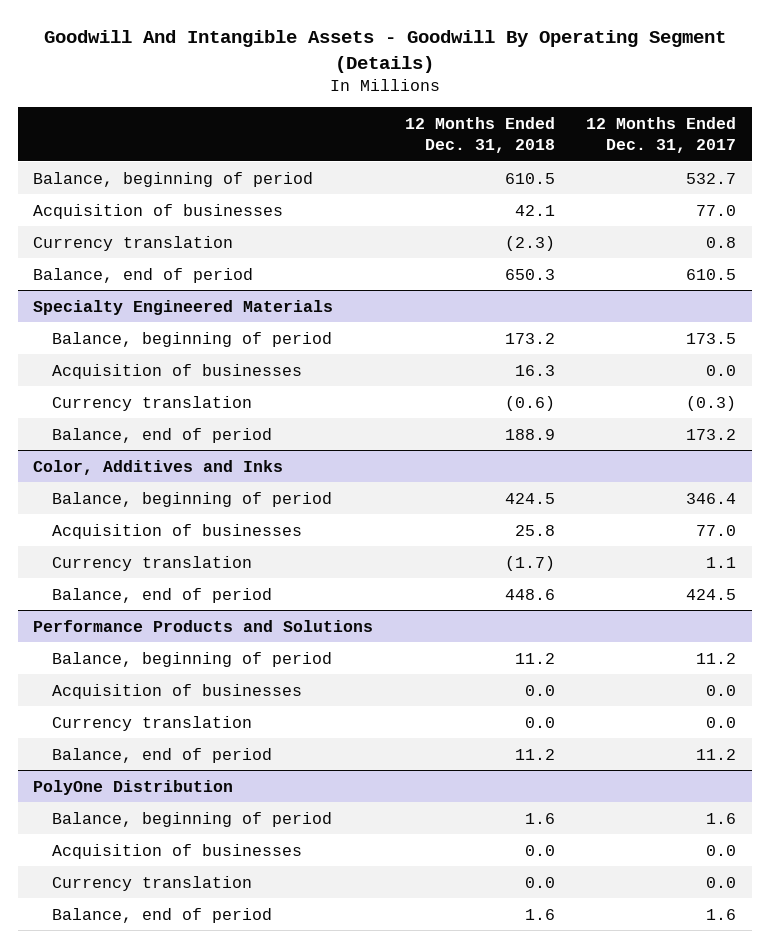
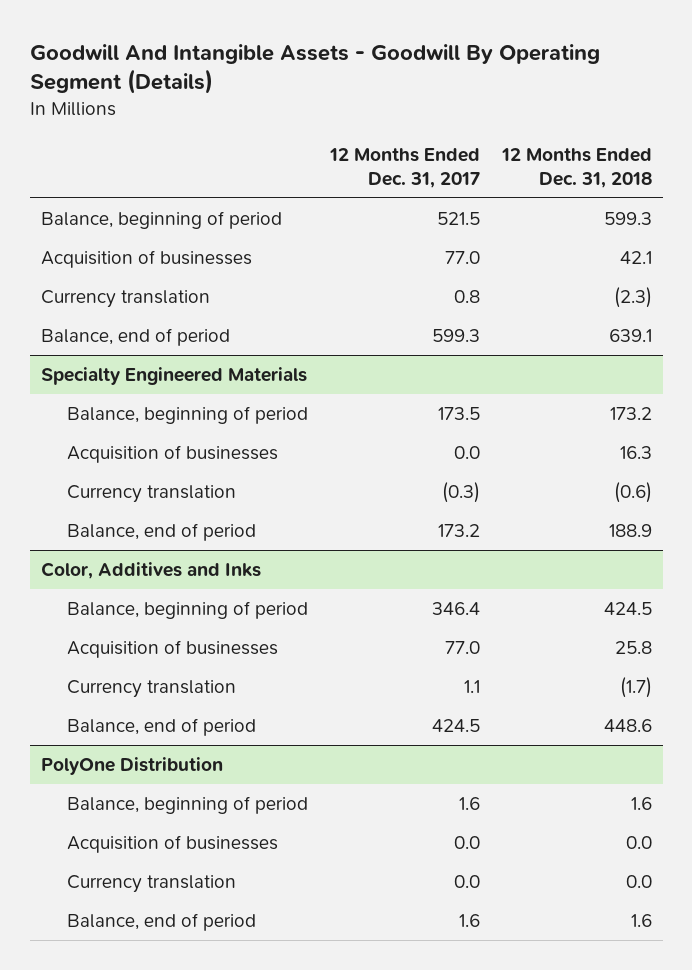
[504,172,555,184] 610.5 -> [603,212,652,226] 599.3
[686,172,737,184] 532.7 -> [436,212,480,226] 521.5
[504,268,555,280] 650.3 -> [608,329,652,343] 639.1
[686,268,737,280] 610.5 -> [431,329,480,343] 599.3
[33,619,374,632] Performance Products and Solutions -> none
[52,651,333,667] Balance, beginning of period -> none
[52,683,303,699] Acquisition of businesses -> none
[52,715,253,731] Currency translation -> none
[52,747,273,763] Balance, end of period -> none

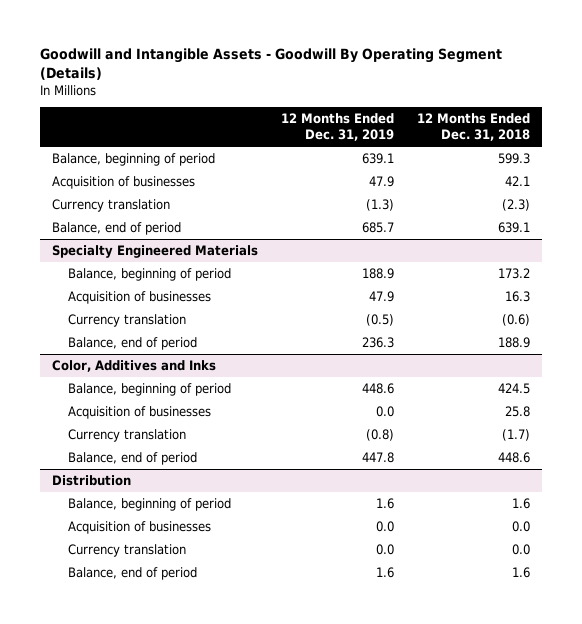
[29,43,600,95] Goodwill And Intangible Assets - Goodwill By Operating Segment (Details) -> [39,48,502,81] Goodwill and Intangible Assets - Goodwill By Operating Segment (Details)
[328,147,480,188] 12 Months Ended Dec. 31, 2017 -> none
none -> [280,113,394,142] 12 Months Ended Dec. 31, 2019
[40,757,223,776] PolyOne Distribution -> [51,475,131,487] Distribution

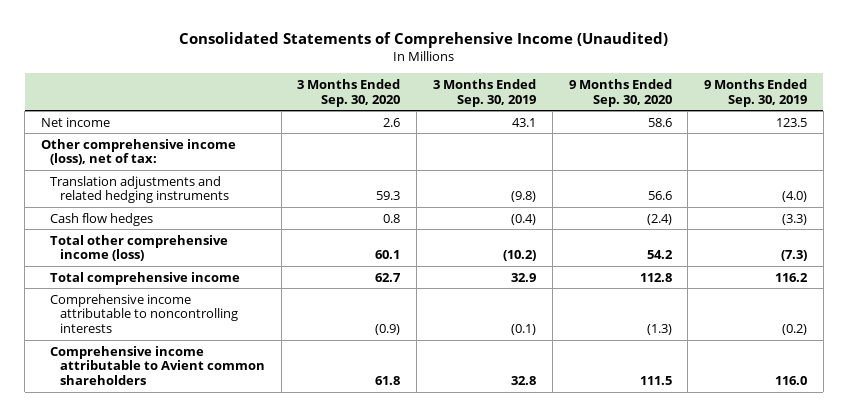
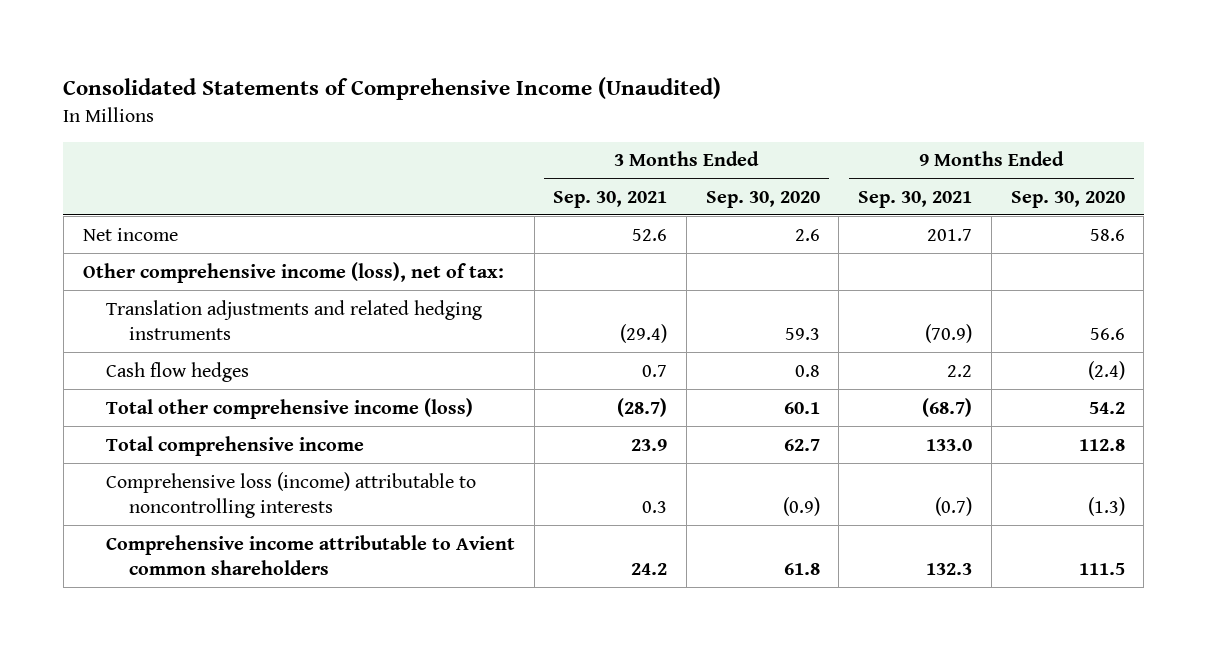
[433,78,537,107] 3 Months Ended Sep. 30, 2019 -> none
[704,78,808,107] 9 Months Ended Sep. 30, 2019 -> none
none -> [553,190,668,208] Sep. 30, 2021
none -> [858,190,973,208] Sep. 30, 2021
[50,293,238,334] Comprehensive income attributable to noncontrolling interests -> [105,471,476,518] Comprehensive loss (income) attributable to noncontrolling interests

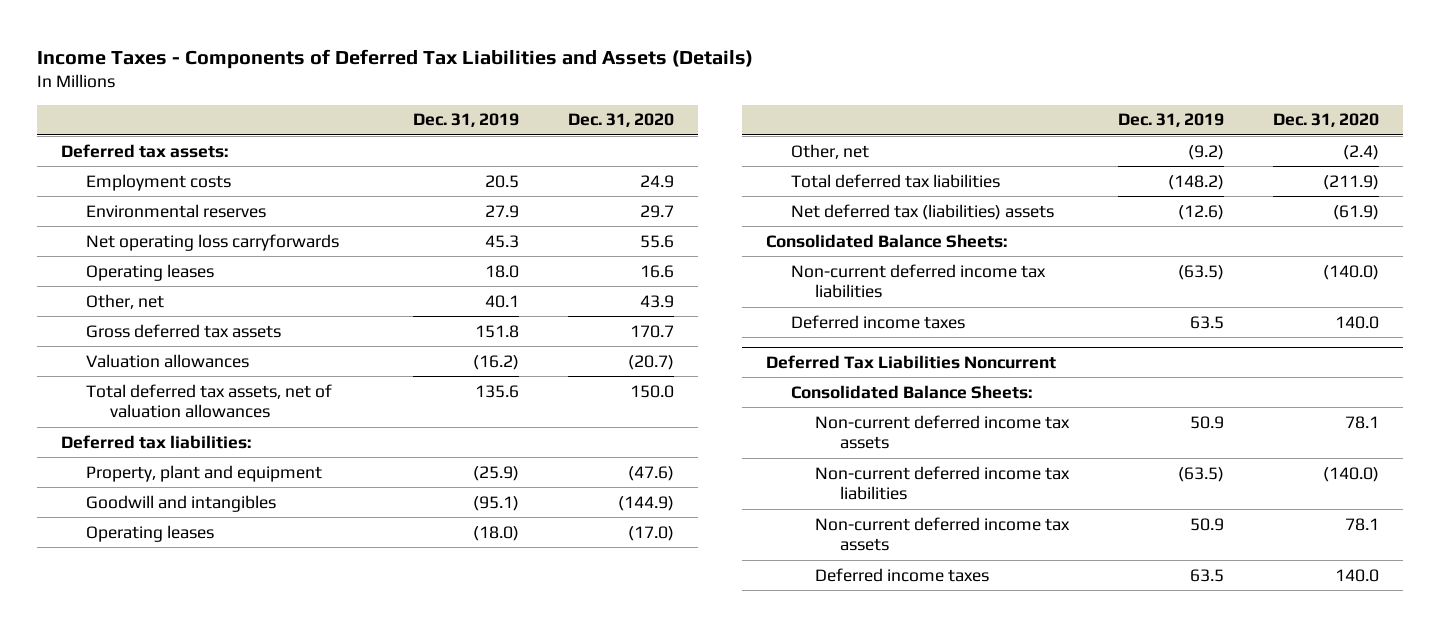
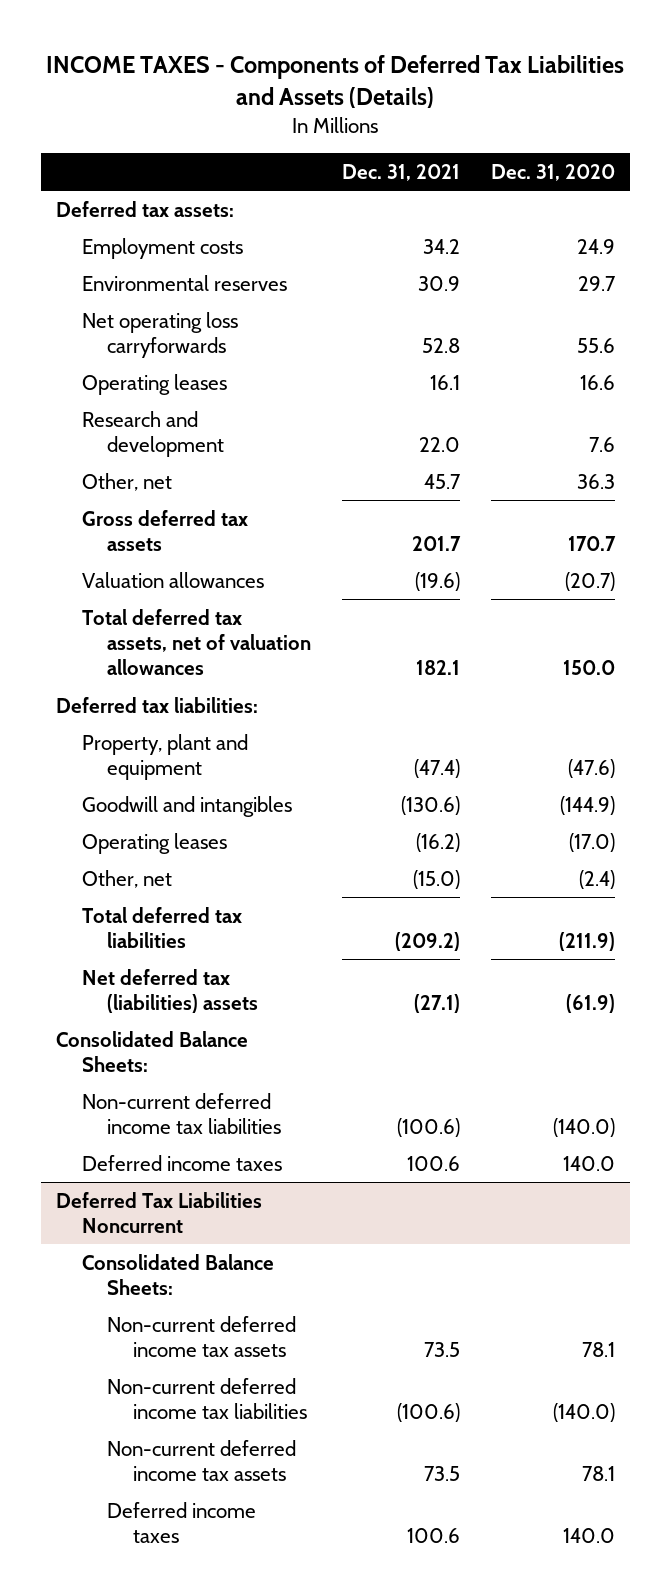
[36,48,753,69] Income Taxes - Components of Deferred Tax Liabilities and Assets (Details) -> [46,54,625,108] INCOME TAXES - Components of Deferred Tax Liabilities and Assets (Details)
[413,113,520,128] Dec. 31, 2019 -> none
none -> [342,164,461,182] Dec. 31, 2021
none -> [81,410,225,458] Research and development
[639,294,674,308] 43.9 -> [576,473,615,489] 36.3

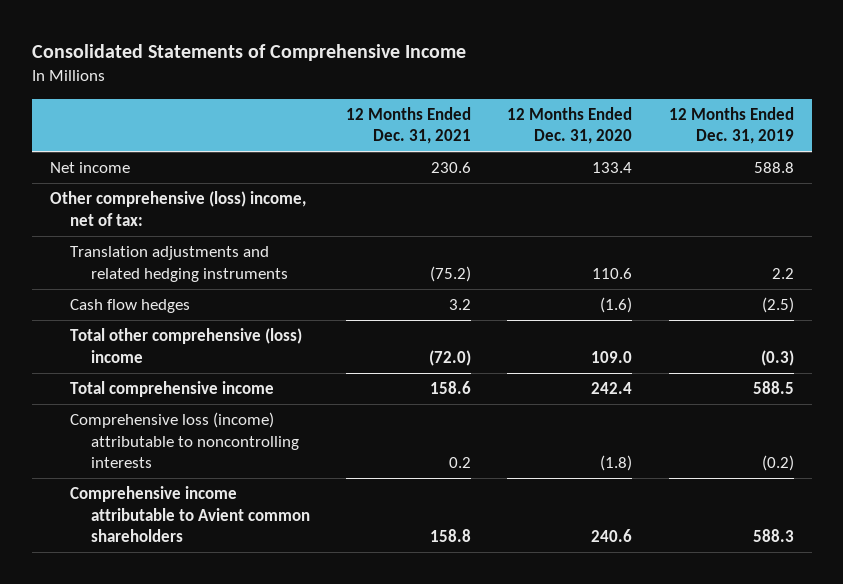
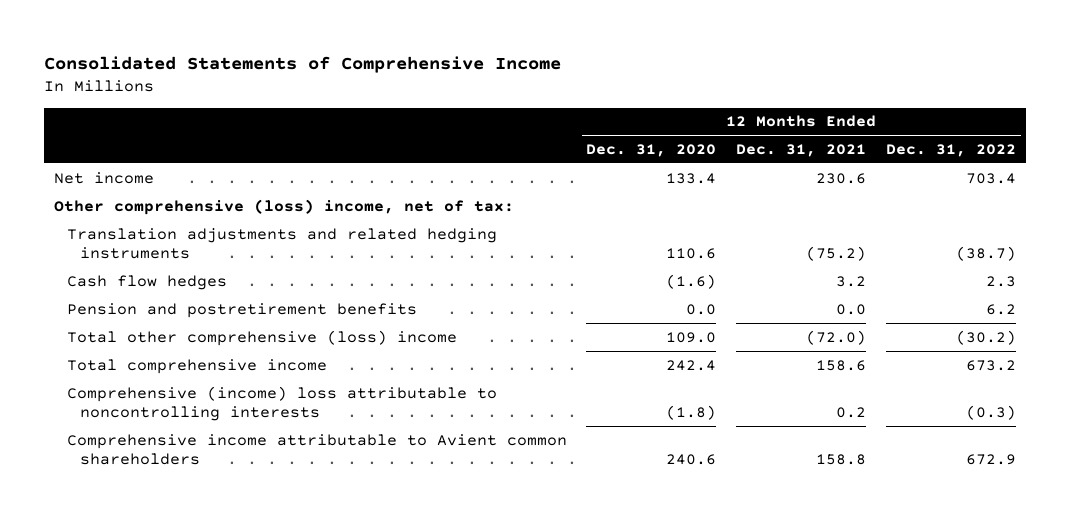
[668,106,794,145] 12 Months Ended Dec. 31, 2019 -> none
none -> [886,143,1017,157] Dec. 31, 2022
none -> [66,302,417,318] Pension and postretirement benefits
[70,412,299,468] Comprehensive loss (income) attributable to noncontrolling interests -> [66,385,497,421] Comprehensive (income) loss attributable to noncontrolling interests

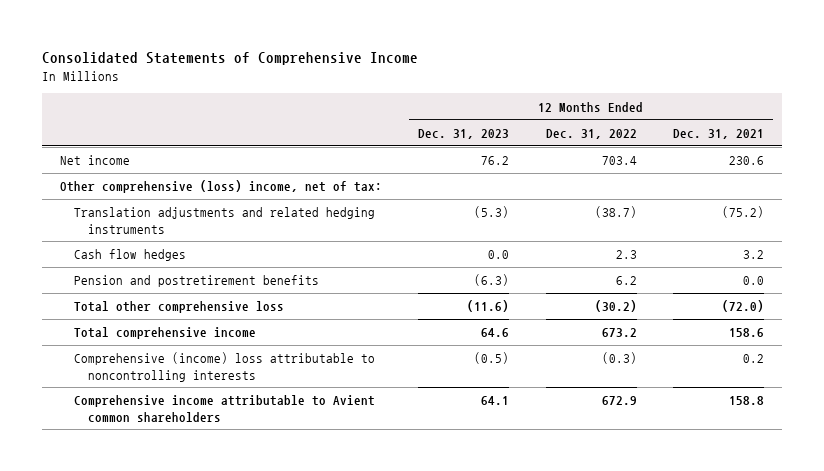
[586,143,717,157] Dec. 31, 2020 -> none
none -> [418,128,510,139] Dec. 31, 2023
[66,329,457,346] Total other comprehensive (loss) income -> [74,301,285,314] Total other comprehensive loss

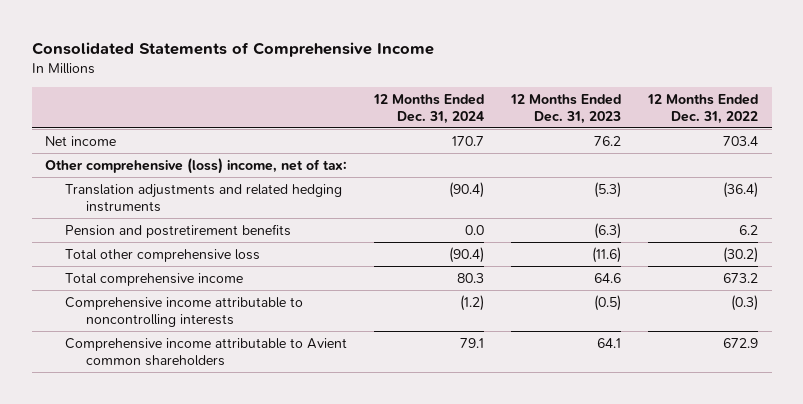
[672,128,764,139] Dec. 31, 2021 -> none
none -> [373,93,485,124] 12 Months Ended Dec. 31, 2024
[74,249,187,262] Cash flow hedges -> none
[594,206,637,219] (38.7) -> [723,181,759,198] (36.4)
[74,352,376,382] Comprehensive (income) loss attributable to noncontrolling interests -> [65,296,304,327] Comprehensive income attributable to noncontrolling interests

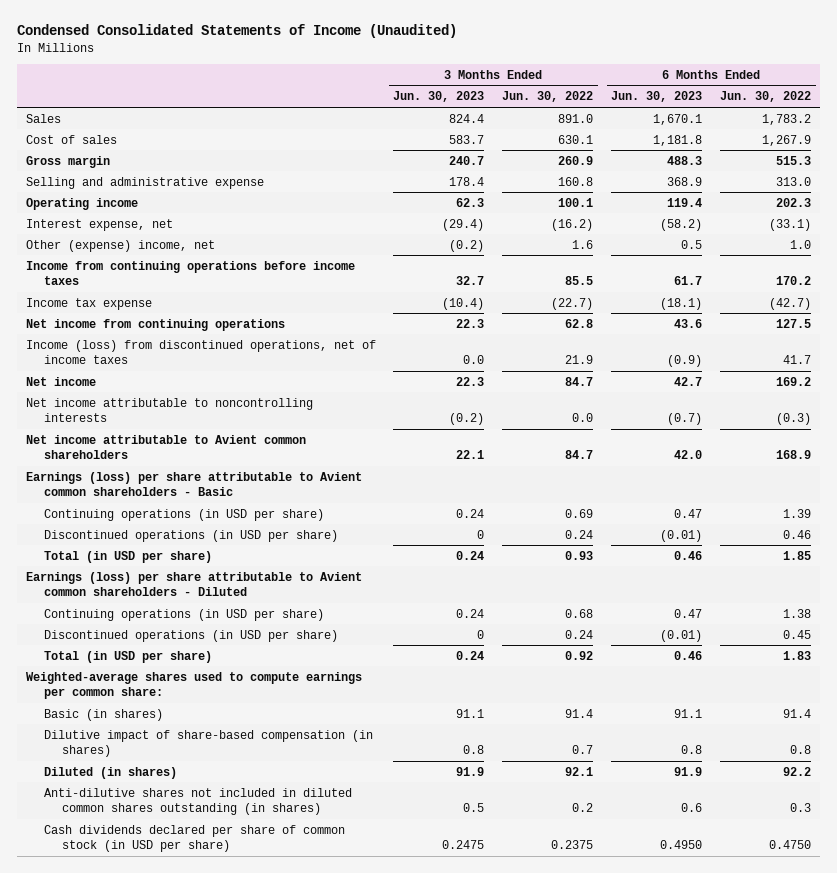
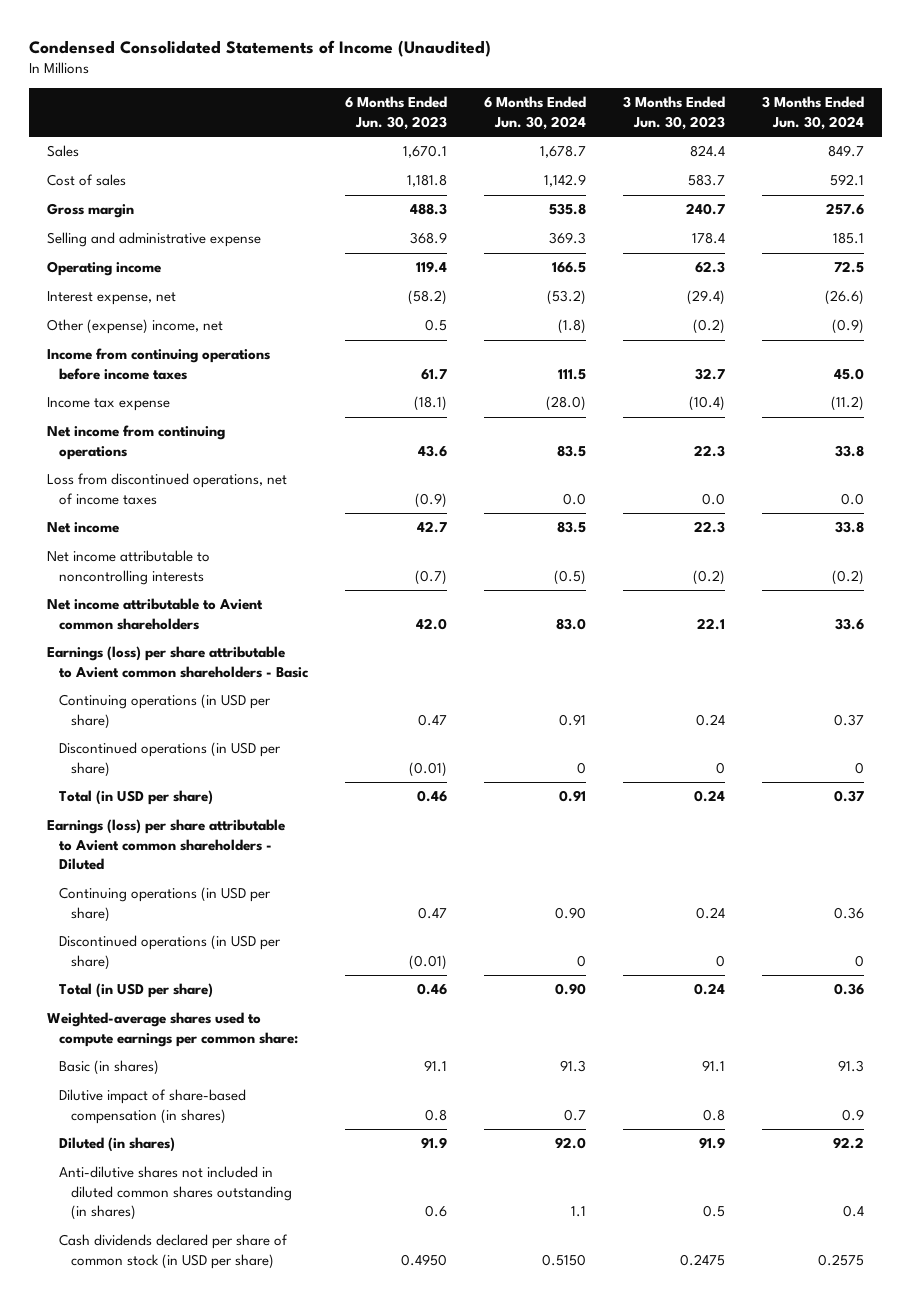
[502,91,594,103] Jun. 30, 2022 -> none
[720,91,812,103] Jun. 30, 2022 -> none
none -> [484,96,587,130] 6 Months Ended Jun. 30, 2024
none -> [761,96,864,130] 3 Months Ended Jun. 30, 2024
[25,339,376,365] Income (loss) from discontinued operations, net of income taxes -> [47,473,288,505] Loss from discontinued operations, net of income taxes

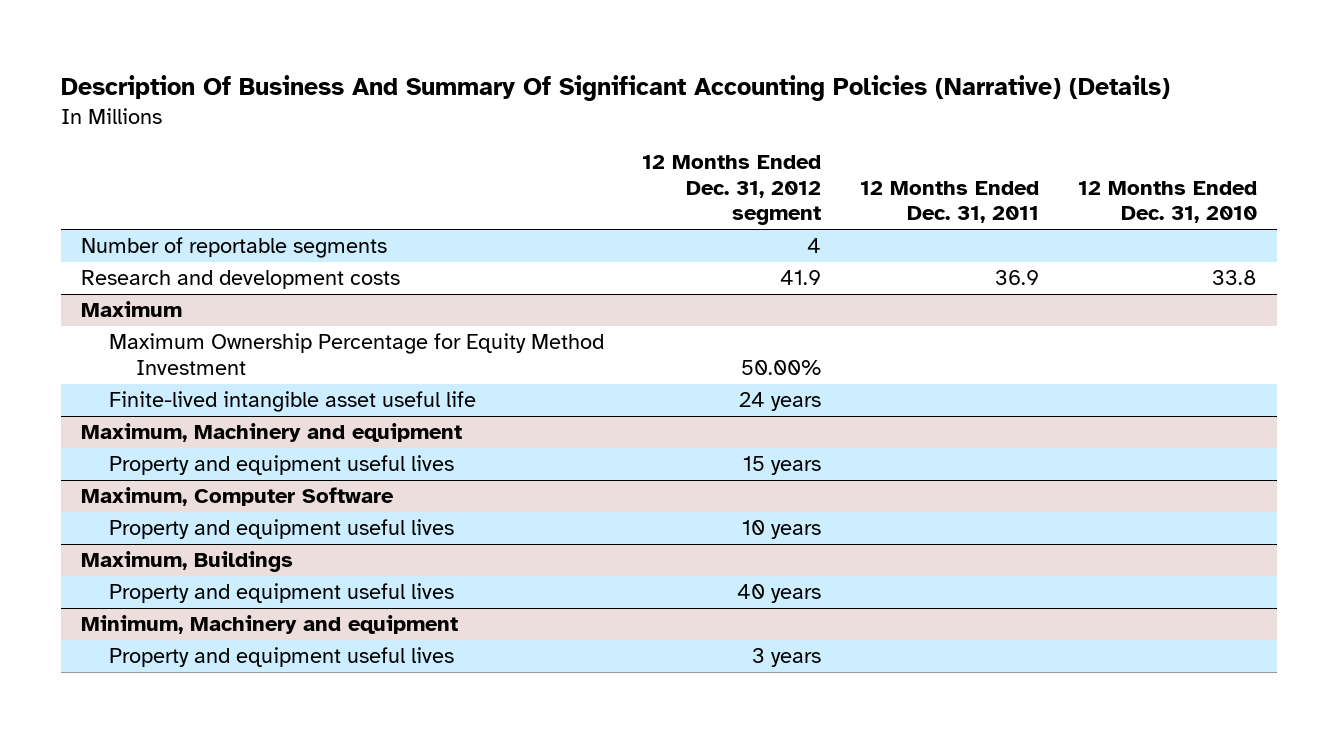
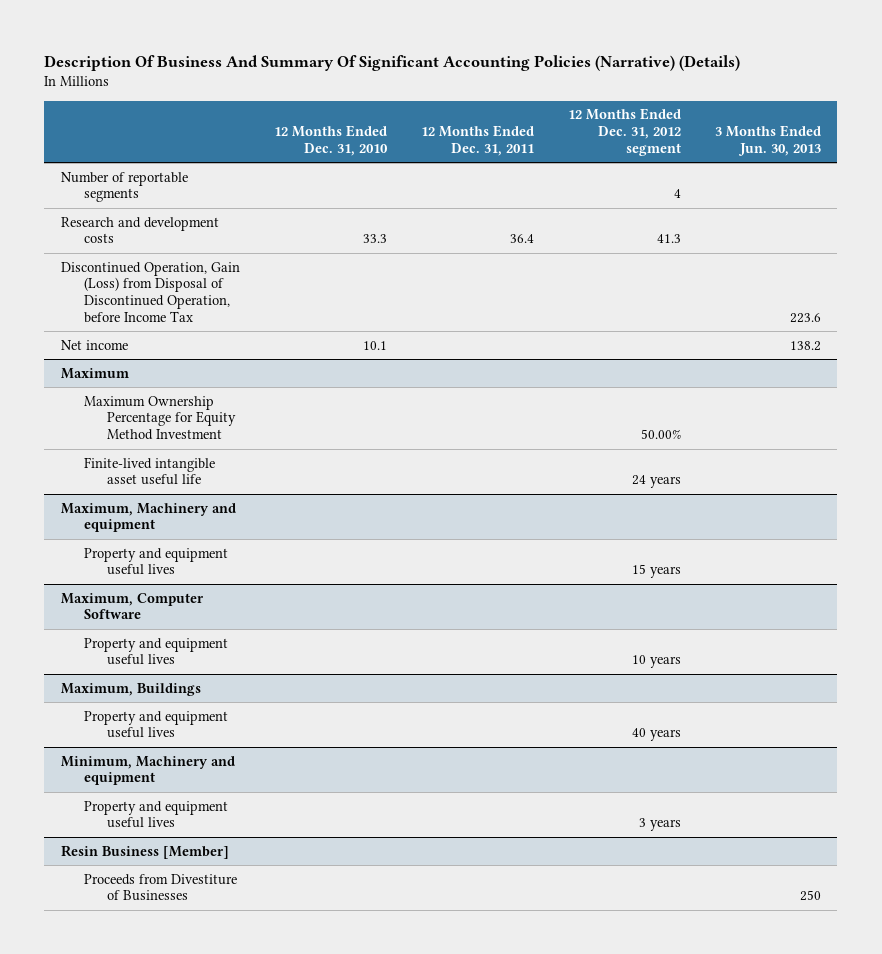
none -> [714,125,821,156] 3 Months Ended Jun. 30, 2013
[780,270,822,286] 41.9 -> [656,234,681,244] 41.3
[995,270,1040,286] 36.9 -> [509,234,534,244] 36.4
[1212,270,1258,286] 33.8 -> [362,234,387,244] 33.3
none -> [61,261,241,324] Discontinued Operation, Gain (Loss) from Disposal of Discontinued Operation, before Income Tax
none -> [61,339,129,350] Net income
none -> [61,844,230,859] Resin Business [Member]
none -> [84,873,238,902] Proceeds from Divestiture of Businesses

